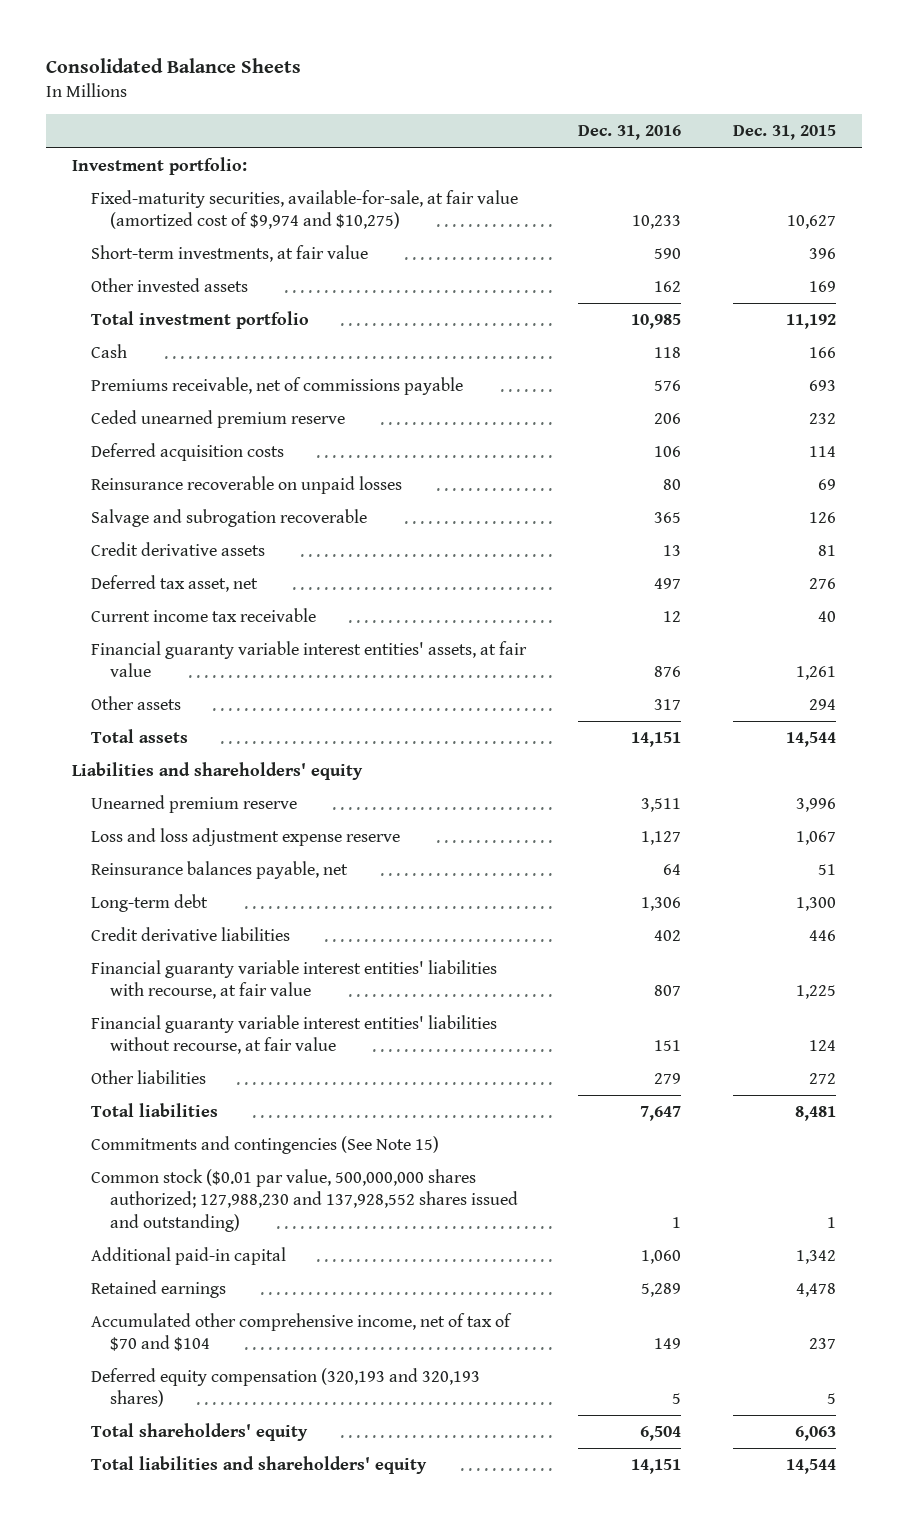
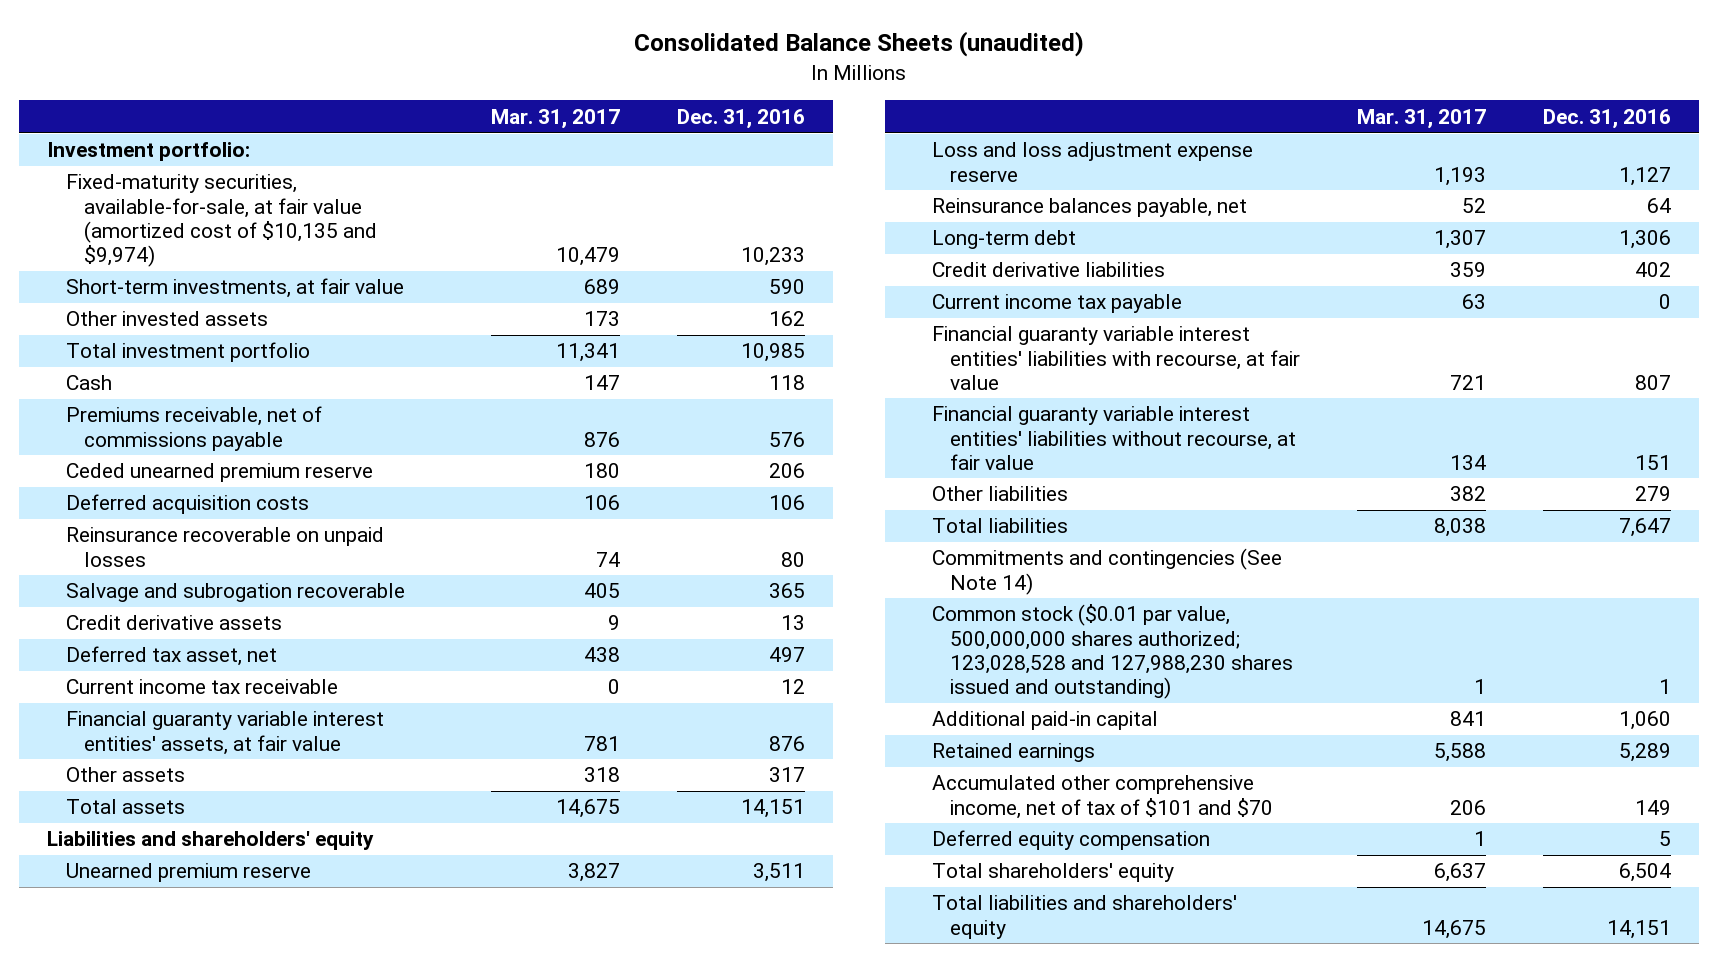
[45,58,301,74] Consolidated Balance Sheets -> [634,31,1085,58] Consolidated Balance Sheets (unaudited)
[732,125,836,141] Dec. 31, 2015 -> none
none -> [490,108,620,129] Mar. 31, 2017
[90,189,518,230] Fixed-maturity securities, available-for-sale, at fair value (amortized cost of $9,974 and $10,275) -> [65,174,377,268] Fixed-maturity securities, available-for-sale, at fair value (amortized cost of $10,135 and $9,974)
none -> [931,294,1182,314] Current income tax payable
[90,1135,439,1154] Commitments and contingencies (See Note 15) -> [931,548,1282,595] Commitments and contingencies (See Note 14)
[90,1168,518,1232] Common stock ($0.01 par value, 500,000,000 shares authorized; 127,988,230 and 137,928,552 shares issued and outstanding) -> [931,604,1294,700] Common stock ($0.01 par value, 500,000,000 shares authorized; 123,028,528 and 127,988,230 shares issued and outstanding)
[90,1367,480,1408] Deferred equity compensation (320,193 and 320,193 shares) -> none
[90,1312,512,1352] Accumulated other comprehensive income, net of tax of $70 and $104 -> [931,775,1274,819] Accumulated other comprehensive income, net of tax of $101 and $70
none -> [931,830,1210,851] Deferred equity compensation

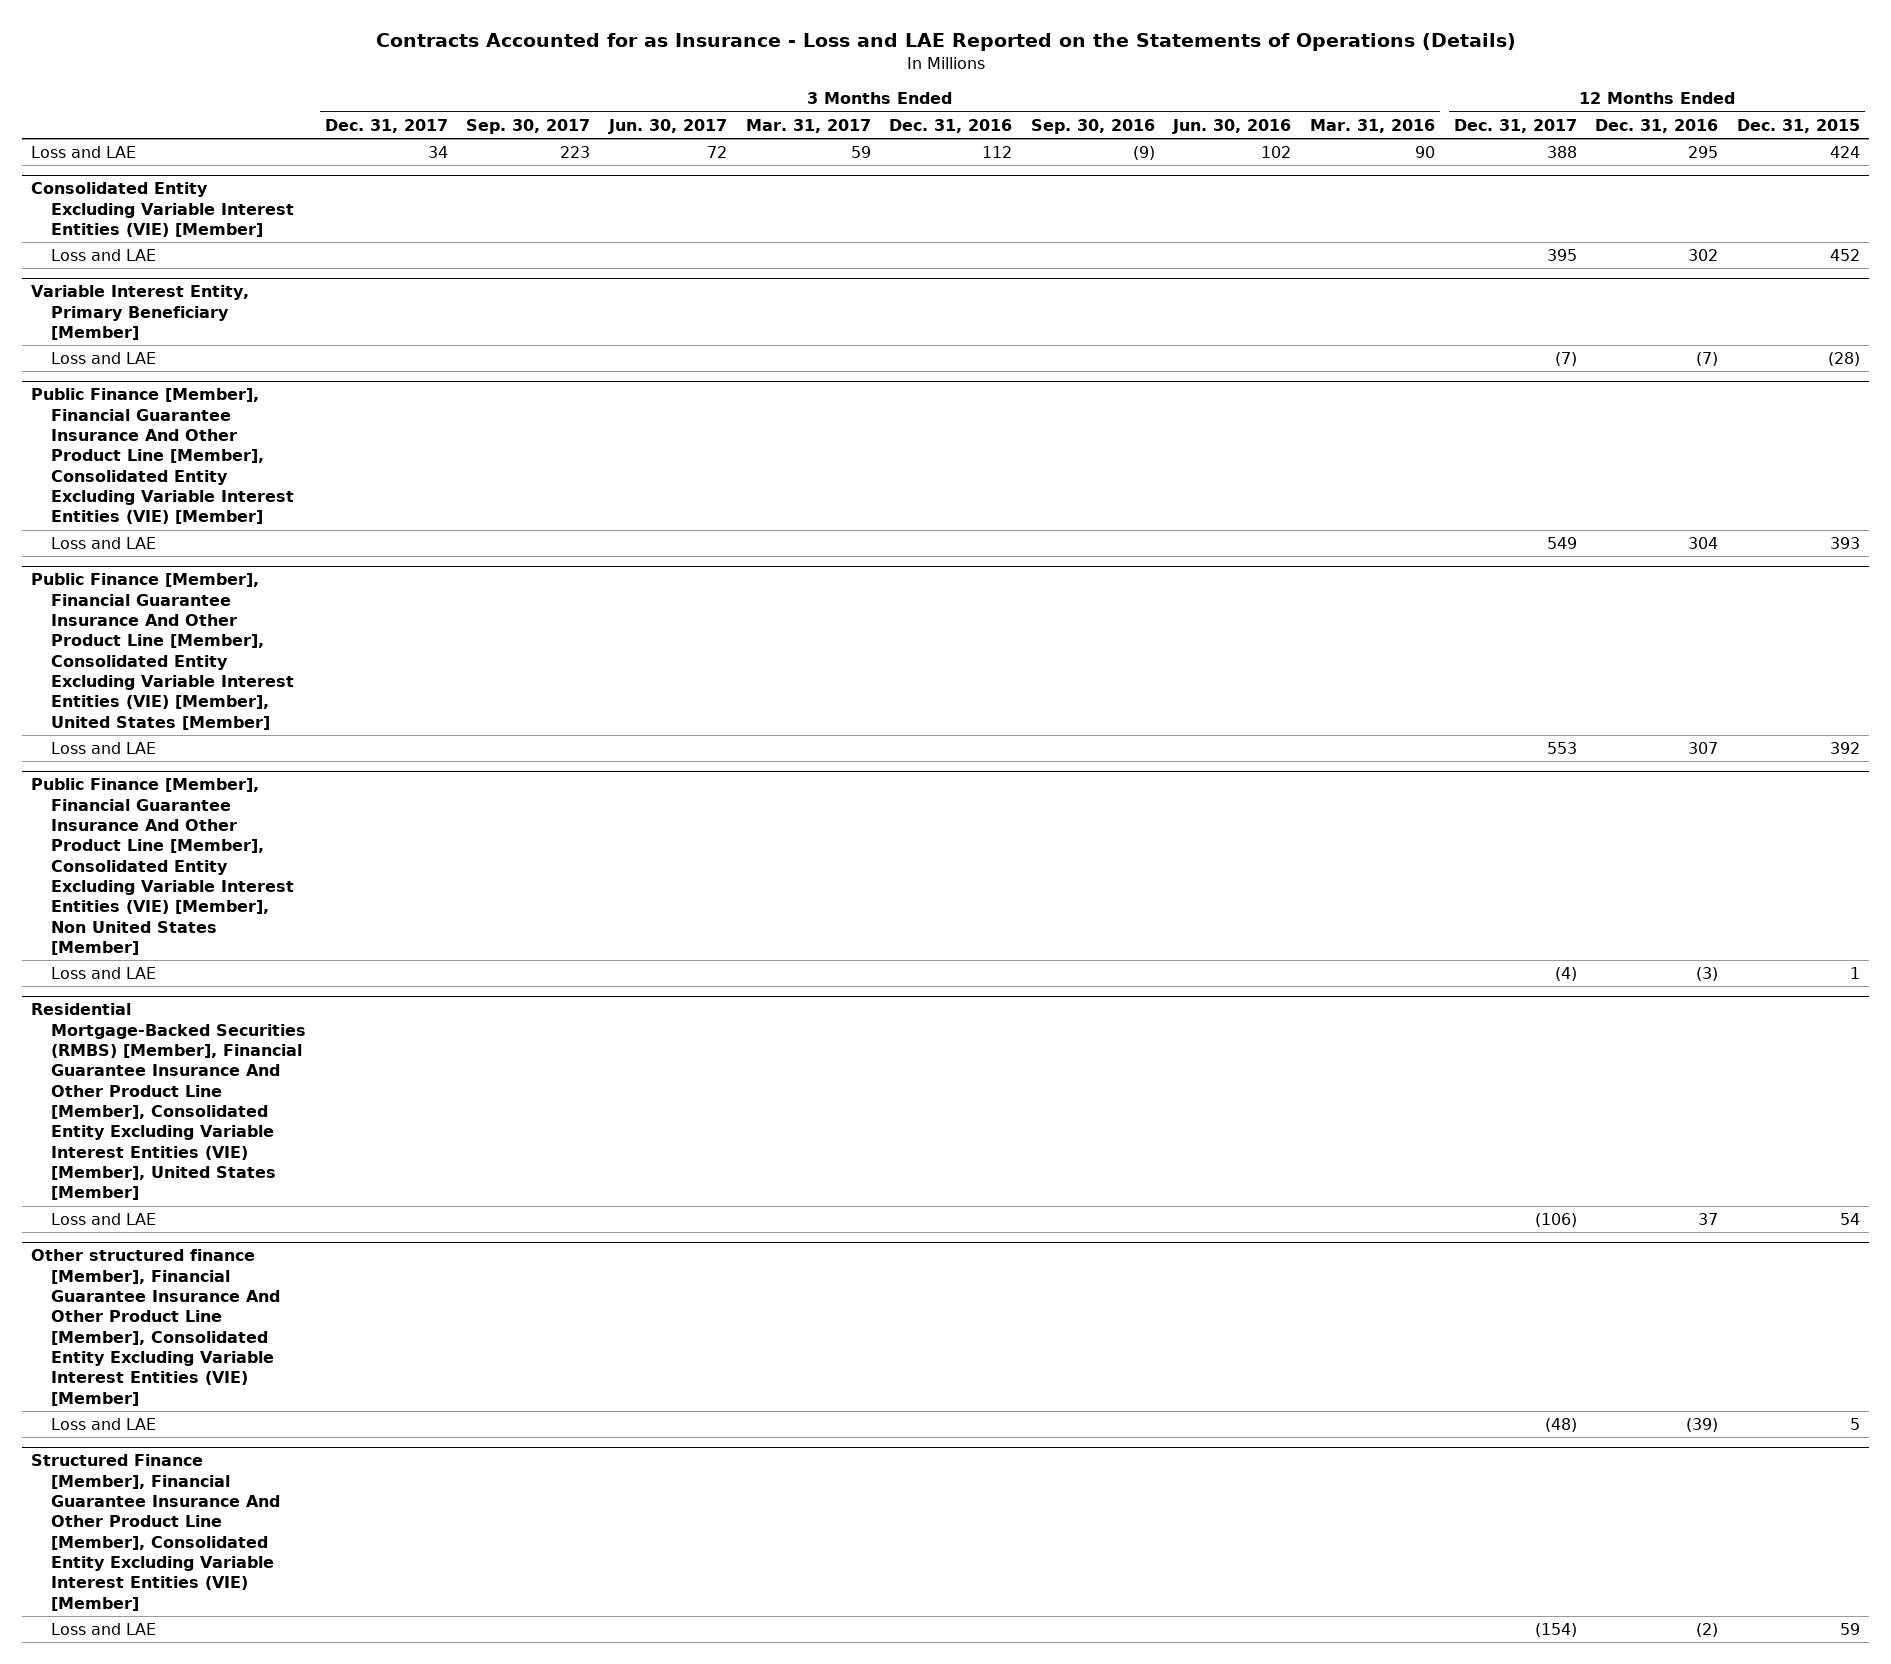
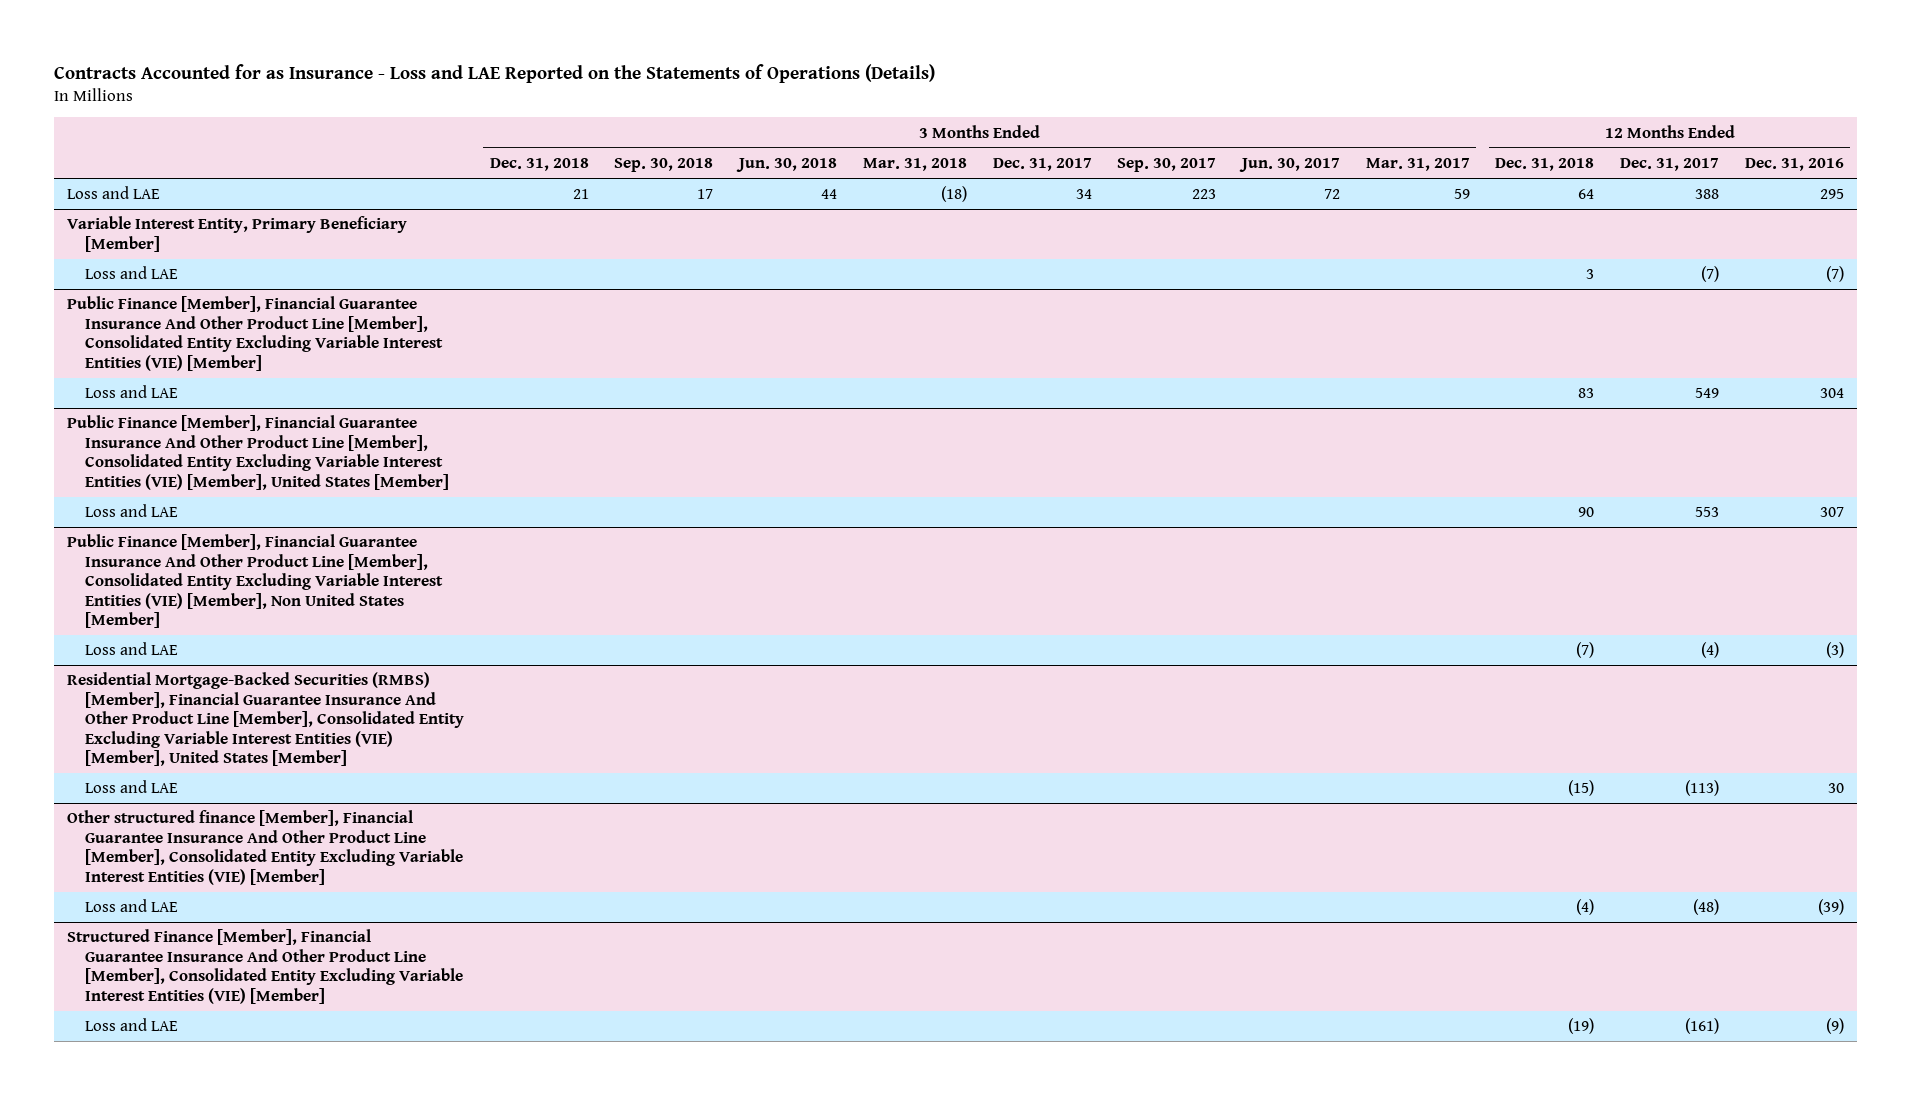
[889,118,1013,133] Dec. 31, 2016 -> none
[1030,118,1155,134] Sep. 30, 2016 -> none
[1172,118,1292,134] Jun. 30, 2016 -> none
[1310,118,1436,133] Mar. 31, 2016 -> none
[1737,118,1861,133] Dec. 31, 2015 -> none
none -> [489,157,589,171] Dec. 31, 2018
none -> [614,157,714,172] Sep. 30, 2018
none -> [736,157,838,172] Jun. 30, 2018
none -> [862,157,967,171] Mar. 31, 2018
none -> [1495,157,1595,171] Dec. 31, 2018
[31,182,294,238] Consolidated Entity Excluding Variable Interest Entities (VIE) [Member] -> none
[50,249,156,262] Loss and LAE -> none
[1534,1213,1577,1228] (106) -> [1685,780,1720,797] (113)
[1698,1213,1719,1226] 37 -> [1827,783,1844,794] 30
[1534,1623,1577,1638] (154) -> [1685,1018,1720,1035] (161)
[1696,1623,1719,1638] (2) -> [1825,1018,1844,1035] (9)

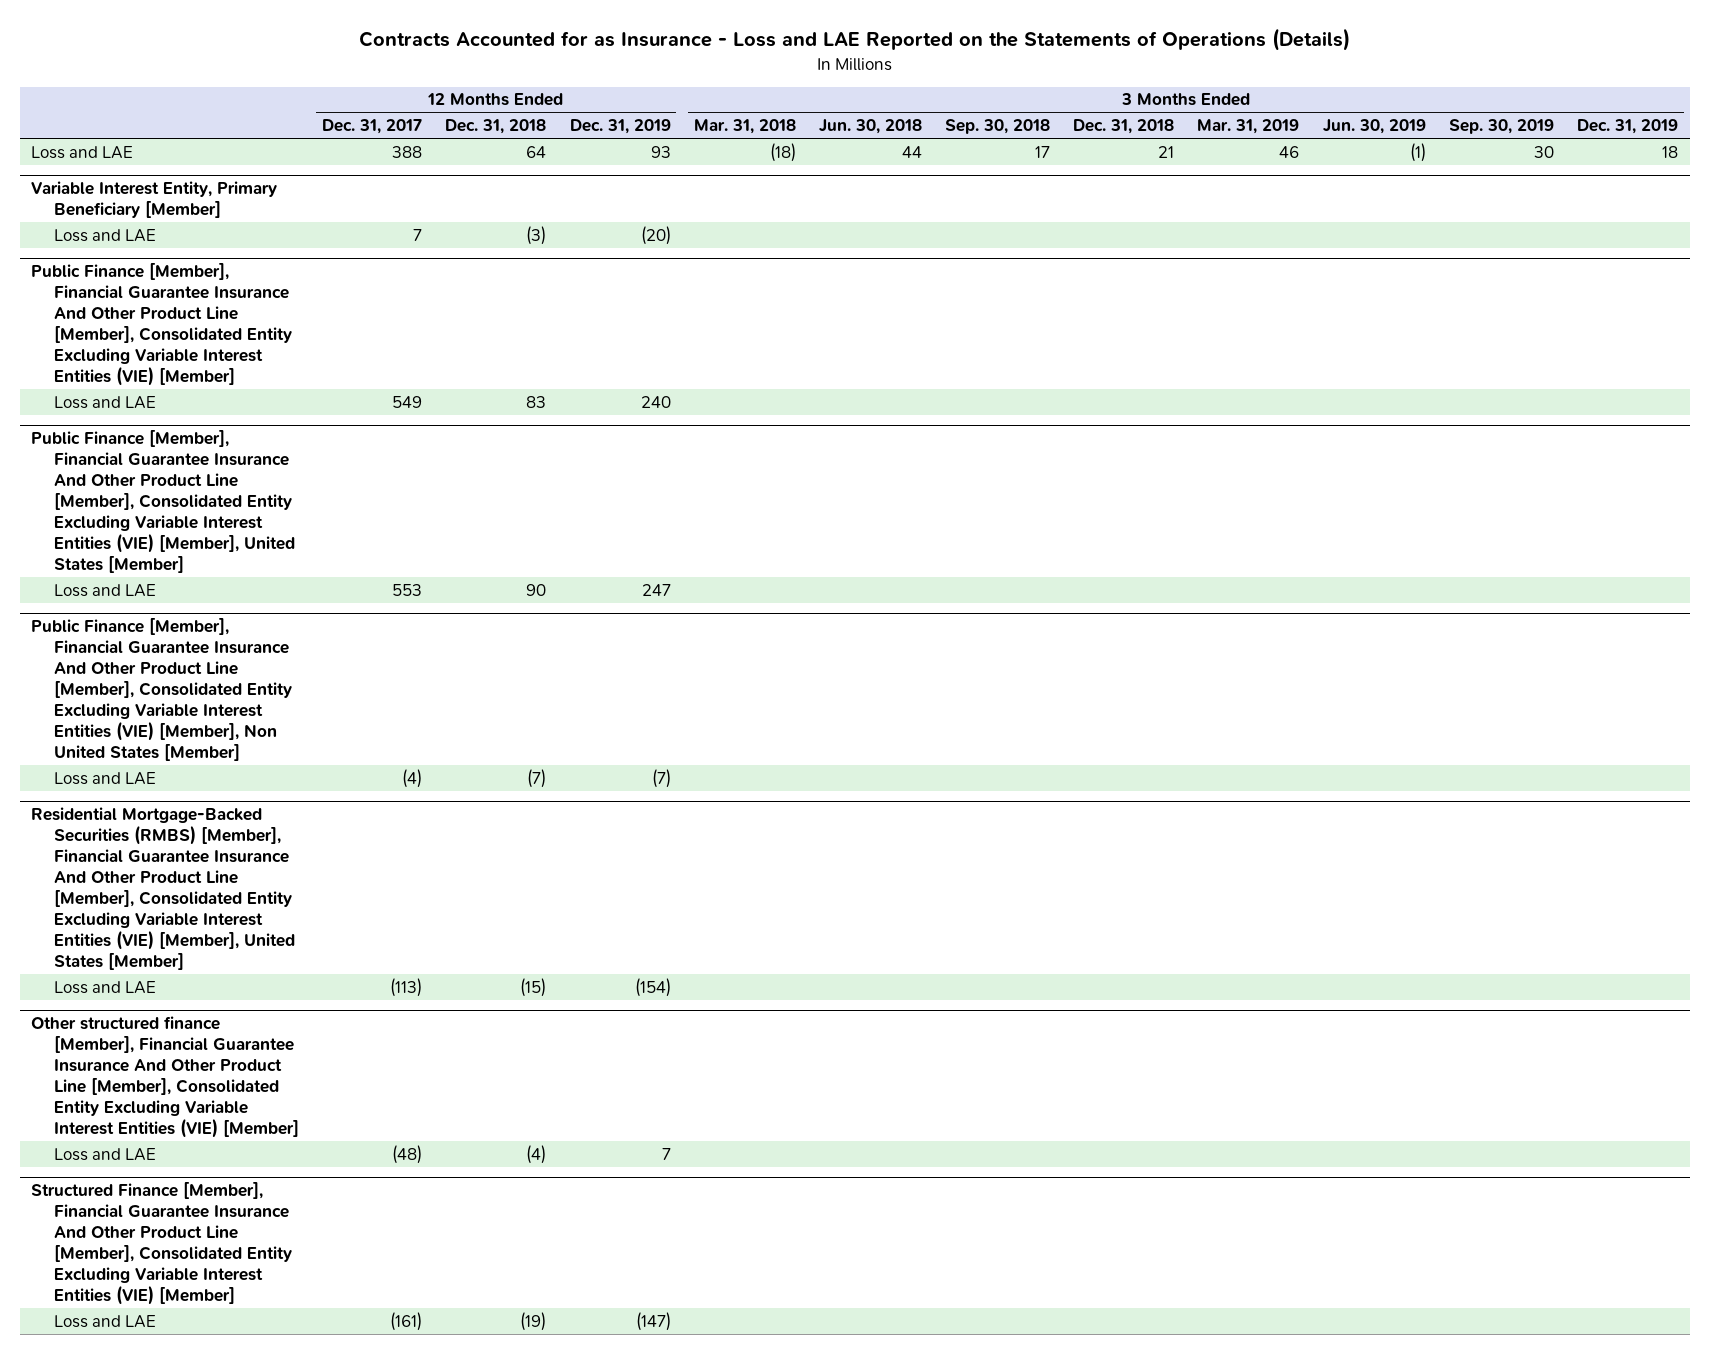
[992,157,1092,171] Dec. 31, 2017 -> none
[1117,157,1217,172] Sep. 30, 2017 -> none
[1238,157,1340,172] Jun. 30, 2017 -> none
[1365,157,1470,171] Mar. 31, 2017 -> none
[1744,157,1844,171] Dec. 31, 2016 -> none
none -> [569,119,671,135] Dec. 31, 2019
none -> [1197,119,1300,135] Mar. 31, 2019
none -> [1322,119,1426,135] Jun. 30, 2019
none -> [1448,119,1554,135] Sep. 30, 2019
none -> [1577,119,1679,135] Dec. 31, 2019
[1586,269,1595,280] 3 -> [526,225,547,245] (3)
[1701,266,1720,283] (7) -> [413,228,423,241] 7

